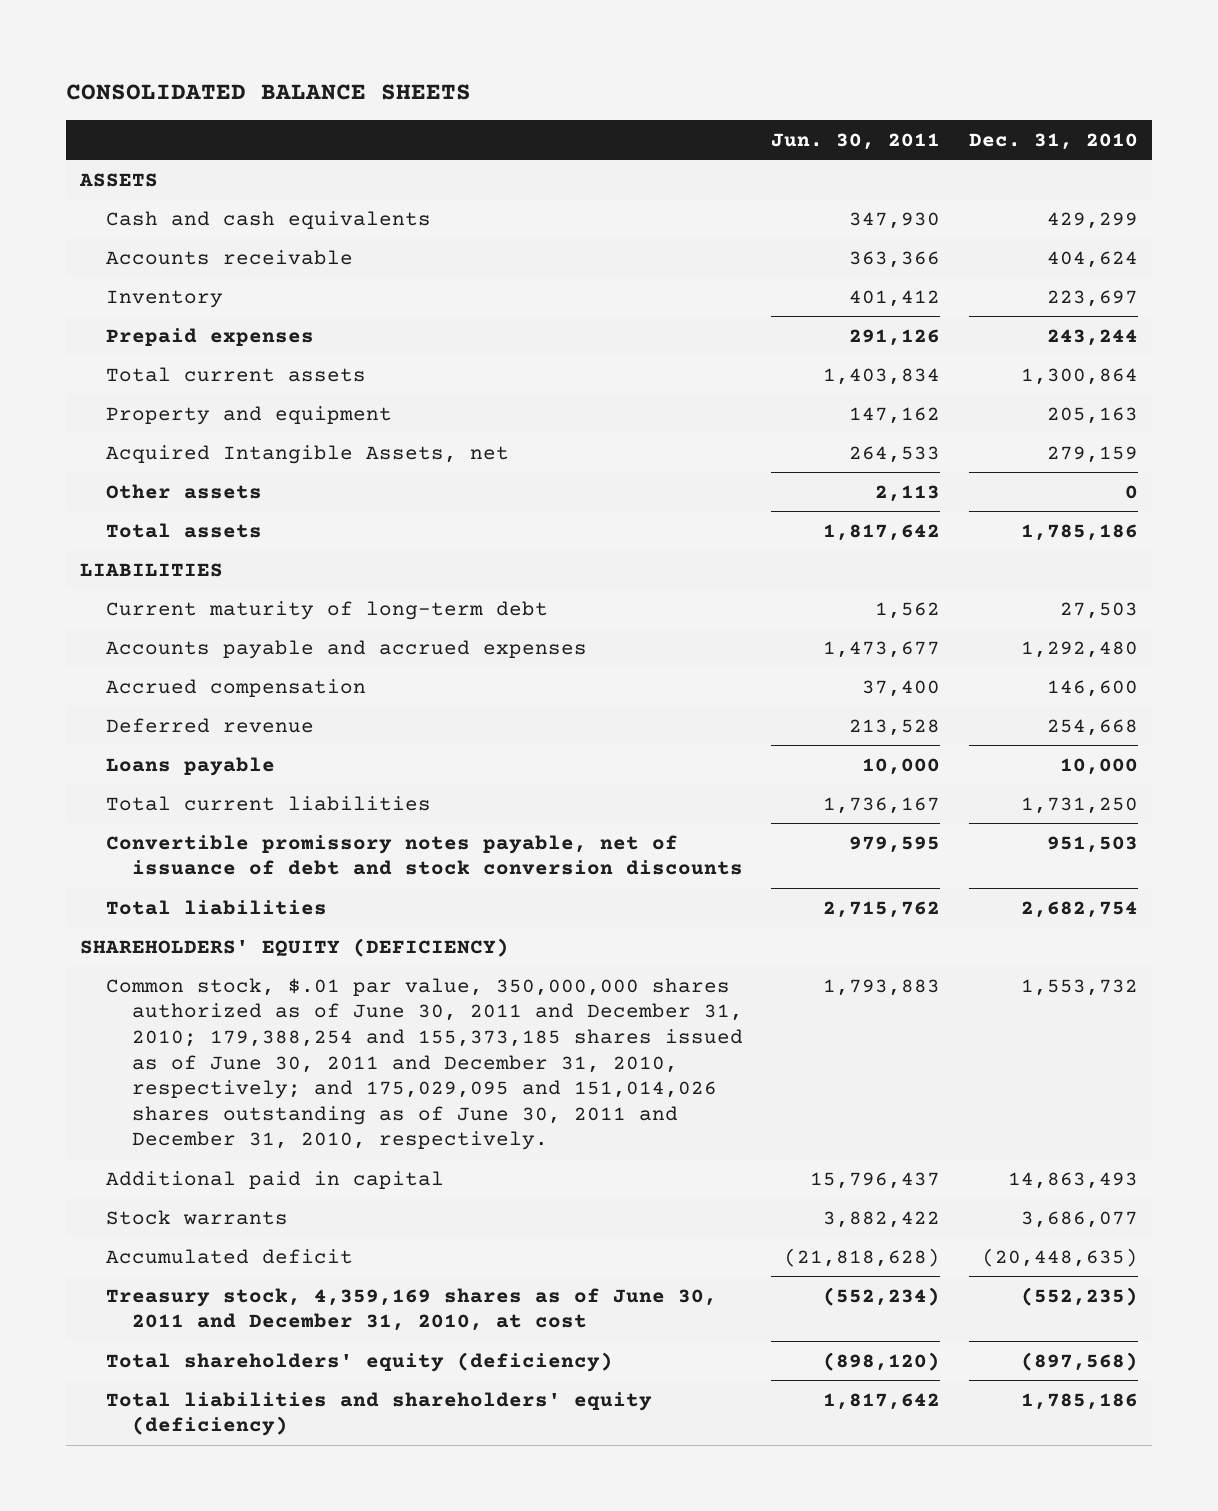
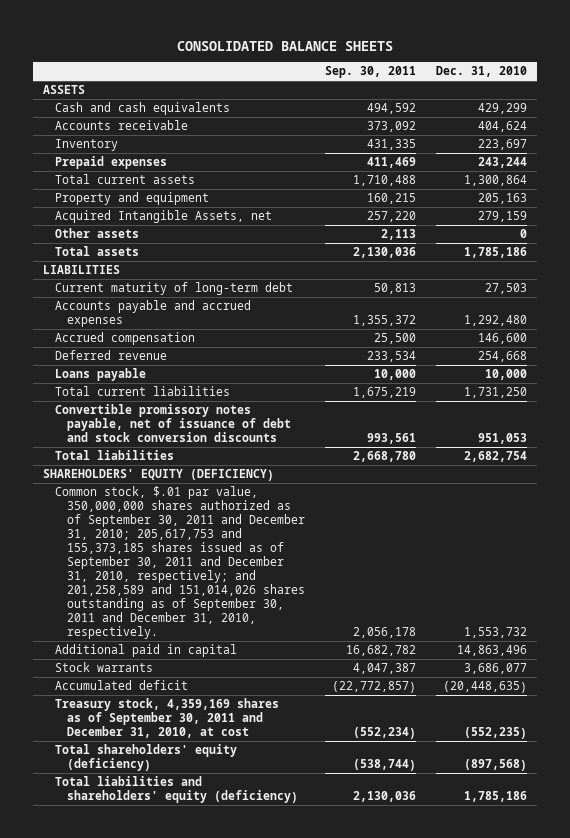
[771,132,941,150] Jun. 30, 2011 -> none
none -> [324,66,416,79] Sep. 30, 2011
[1046,835,1138,853] 951,503 -> [477,433,527,445] 951,053
[105,977,743,1151] Common stock, $.01 par value, 350,000,000 shares authorized as of June 30, 2011 and December 31, 2010; 179,388,254 and 155,373,185 shares issued as of June 30, 2011 and December 31, 2010, respectively; and 175,029,095 and 151,014,026 shares outstanding as of June 30, 2011 and December 31, 2010, respectively. -> [54,486,305,640] Common stock, $.01 par value, 350,000,000 shares authorized as of September 30, 2011 and December 31, 2010; 205,617,753 and 155,373,185 shares issued as of September 30, 2011 and December 31, 2010, respectively; and 201,258,589 and 151,014,026 shares outstanding as of September 30, 2011 and December 31, 2010, respectively.
[1007,1171,1138,1189] 14,863,493 -> [456,645,527,657] 14,863,496
[105,1287,717,1332] Treasury stock, 4,359,169 shares as of June 30, 2011 and December 31, 2010, at cost -> [54,698,279,739] Treasury stock, 4,359,169 shares as of September 30, 2011 and December 31, 2010, at cost

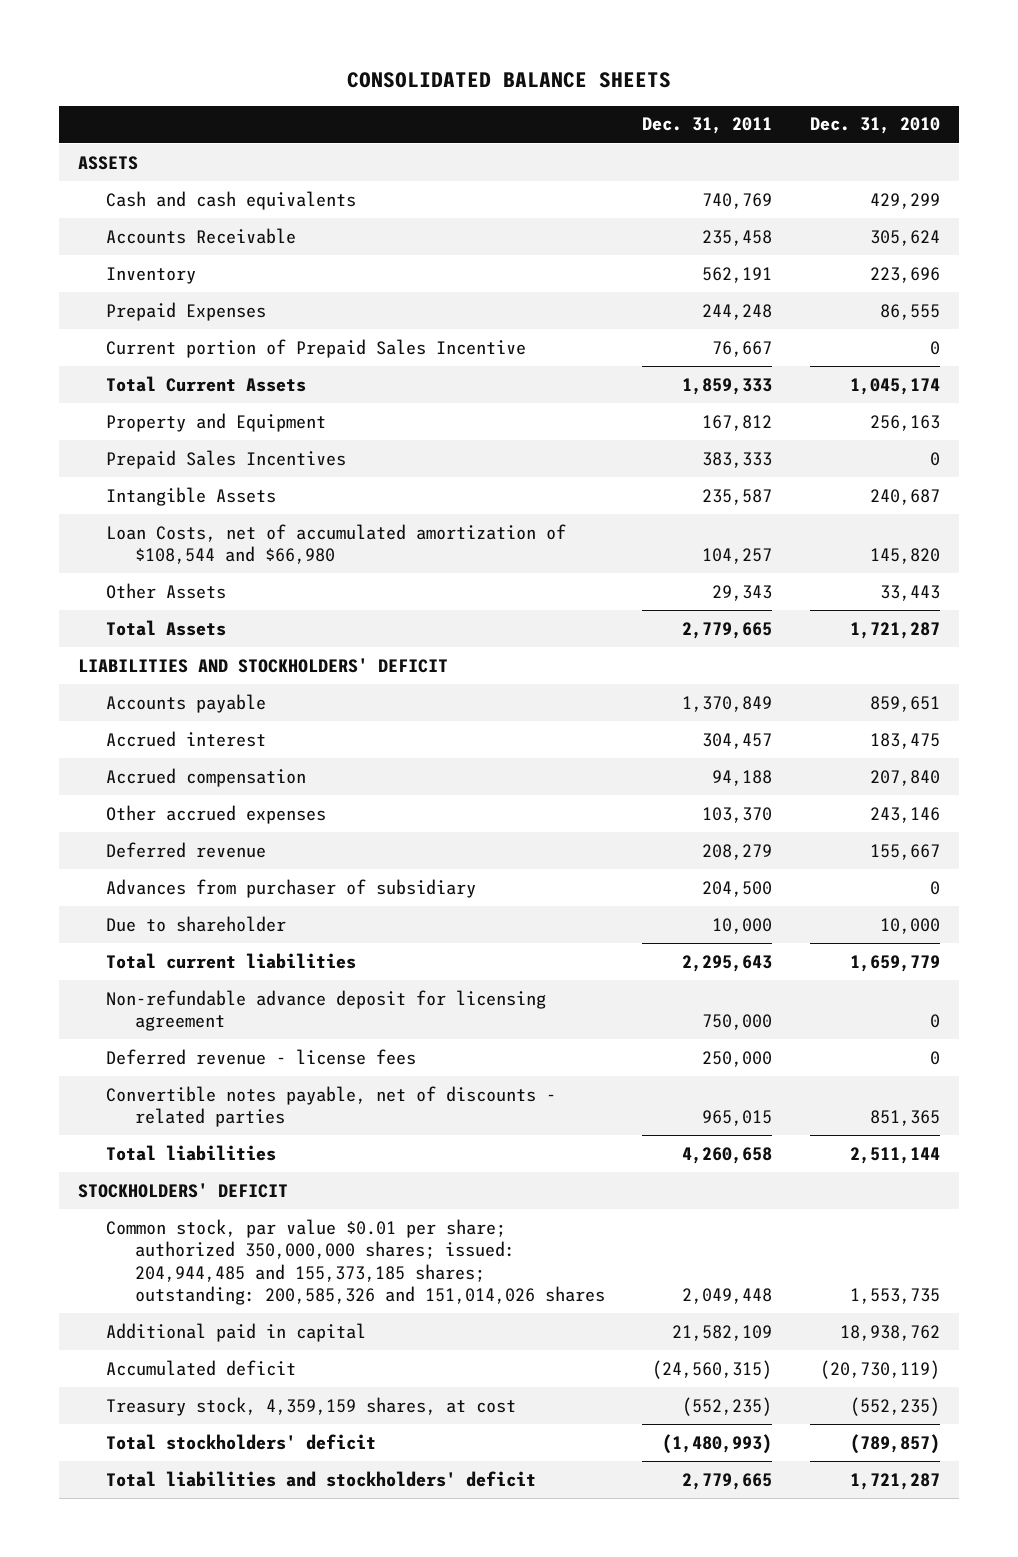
[324,66,416,79] Sep. 30, 2011 -> none
none -> [642,117,773,135] Dec. 31, 2011
[42,265,120,275] LIABILITIES -> none
[54,282,293,296] Current maturity of long-term debt -> none
[54,300,251,328] Accounts payable and accrued expenses -> none
[54,368,146,382] Loans payable -> none
[54,662,153,673] Stock warrants -> none
[54,744,237,772] Total shareholders' equity (deficiency) -> none
[54,120,188,131] Accounts receivable -> [106,227,297,244] Accounts Receivable
[477,121,527,133] 404,624 -> [869,229,940,246] 305,624
[477,139,527,151] 223,697 -> [869,266,940,283] 223,696
[54,156,167,170] Prepaid expenses -> [106,301,267,321] Prepaid Expenses
[477,157,527,169] 243,244 -> [879,303,940,320] 86,555
none -> [106,338,527,358] Current portion of Prepaid Sales Incentive
[54,174,195,185] Total current assets -> [106,375,307,392] Total Current Assets
[463,175,527,187] 1,300,864 -> [849,377,940,395] 1,045,174
[54,192,209,206] Property and equipment -> [106,412,327,432] Property and Equipment
[477,193,527,205] 205,163 -> [869,414,940,431] 256,163
none -> [106,449,347,469] Prepaid Sales Incentives
[54,210,272,224] Acquired Intangible Assets, net -> [106,486,277,506] Intangible Assets
[477,211,527,223] 279,159 -> [869,488,940,505] 240,687
none -> [106,523,567,565] Loan Costs, net of accumulated amortization of $108,544 and $66,980
[54,228,139,239] Other assets -> [106,582,227,599] Other Assets
[519,229,527,239] 0 -> [879,584,940,601] 33,443
[54,246,139,257] Total assets -> [106,619,227,636] Total Assets
[463,247,527,259] 1,785,186 -> [849,621,940,639] 1,721,287
none -> [77,657,448,673] LIABILITIES AND STOCKHOLDERS' DEFICIT
none -> [106,693,267,713] Accounts payable
none -> [106,730,267,747] Accrued interest
[477,333,527,345] 146,600 -> [869,769,940,786] 207,840
none -> [106,804,327,824] Other accrued expenses
[477,351,527,363] 254,668 -> [869,843,940,860] 155,667
none -> [106,878,477,898] Advances from purchaser of subsidiary
none -> [106,915,287,932] Due to shareholder
[463,387,527,399] 1,731,250 -> [849,954,940,972] 1,659,779
none -> [106,989,547,1032] Non-refundable advance deposit for licensing agreement
none -> [106,1048,417,1065] Deferred revenue - license fees
[54,404,291,443] Convertible promissory notes payable, net of issuance of debt and stock conversion discounts -> [106,1085,557,1128] Convertible notes payable, net of discounts - related parties
[477,433,527,445] 951,053 -> [869,1110,940,1127] 851,365
[463,451,527,463] 2,682,754 -> [849,1146,940,1164] 2,511,144
[42,469,274,482] SHAREHOLDERS' EQUITY (DEFICIENCY) -> [77,1182,288,1198] STOCKHOLDERS' DEFICIT
[54,486,305,640] Common stock, $.01 par value, 350,000,000 shares authorized as of September 30, 2011 and December 31, 2010; 205,617,753 and 155,373,185 shares issued as of September 30, 2011 and December 31, 2010, respectively; and 201,258,589 and 151,014,026 shares outstanding as of September 30, 2011 and December 31, 2010, respectively. -> [106,1218,605,1306] Common stock, par value $0.01 per share; authorized 350,000,000 shares; issued: 204,944,485 and 155,373,185 shares; outstanding: 200,585,326 and 151,014,026 shares
[463,627,527,639] 1,553,732 -> [849,1288,940,1305] 1,553,735
[456,645,527,657] 14,863,496 -> [839,1324,940,1341] 18,938,762
[442,681,527,694] (20,448,635) -> [819,1359,940,1379] (20,730,119)
[54,698,279,739] Treasury stock, 4,359,169 shares as of September 30, 2011 and December 31, 2010, at cost -> [106,1396,517,1416] Treasury stock, 4,359,159 shares, at cost
none -> [106,1433,377,1450] Total stockholders' deficit
[54,776,298,804] Total liabilities and shareholders' equity (deficiency) -> [106,1470,537,1487] Total liabilities and stockholders' deficit
[463,791,527,803] 1,785,186 -> [849,1472,940,1490] 1,721,287

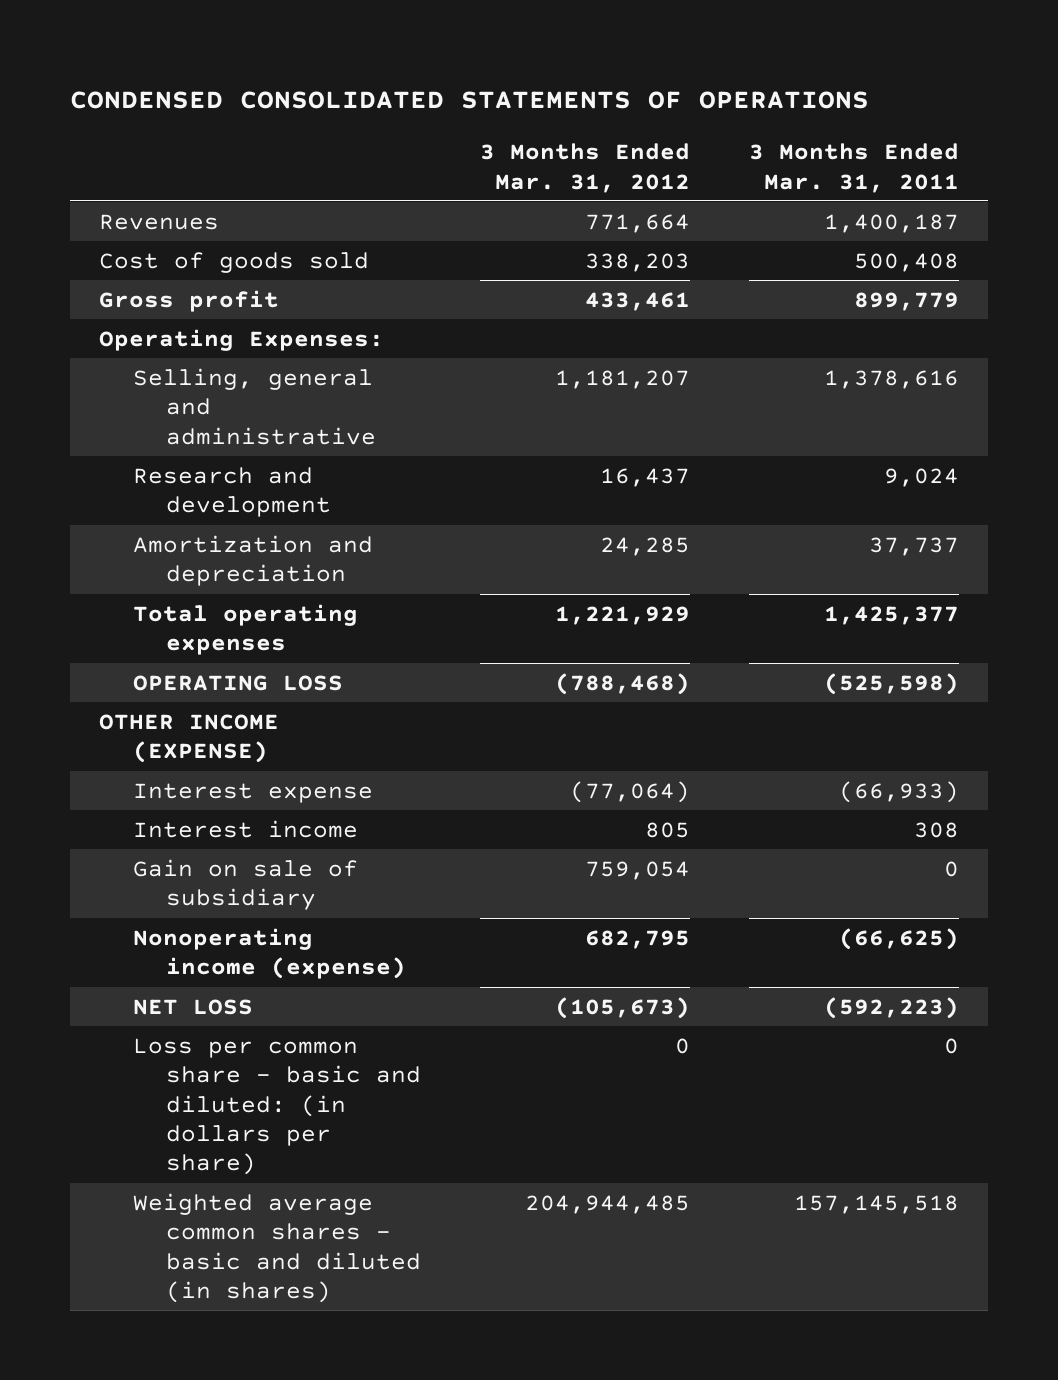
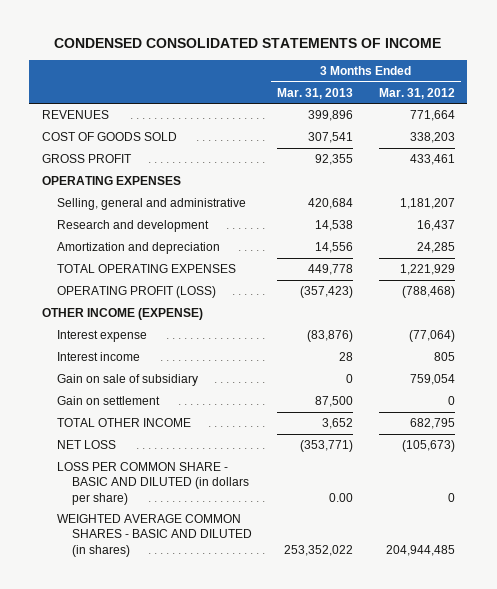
[69,90,869,109] CONDENSED CONSOLIDATED STATEMENTS OF OPERATIONS -> [54,37,442,48] CONDENSED CONSOLIDATED STATEMENTS OF INCOME
[748,143,959,193] 3 Months Ended Mar. 31, 2011 -> none
none -> [277,87,354,99] Mar. 31, 2013
[99,213,220,230] Revenues -> [42,109,110,119] REVENUES
[99,251,370,273] Cost of goods sold -> [42,131,178,141] COST OF GOODS SOLD
[99,289,280,312] Gross profit -> [42,153,133,163] GROSS PROFIT
[99,328,385,351] Operating Expenses: -> [42,175,182,185] OPERATING EXPENSES
[132,603,358,656] Total operating expenses -> [57,263,237,273] TOTAL OPERATING EXPENSES
[132,674,343,691] OPERATING LOSS -> [57,285,217,298] OPERATING PROFIT (LOSS)
none -> [57,395,161,405] Gain on settlement
[132,927,407,980] Nonoperating income (expense) -> [57,417,192,427] TOTAL OTHER INCOME
[132,1037,422,1176] Loss per common share - basic and diluted: (in dollars per share) -> [57,461,250,505] LOSS PER COMMON SHARE - BASIC AND DILUTED (in dollars per share)
[132,1192,422,1304] Weighted average common shares - basic and diluted (in shares) -> [57,513,253,557] WEIGHTED AVERAGE COMMON SHARES - BASIC AND DILUTED (in shares)

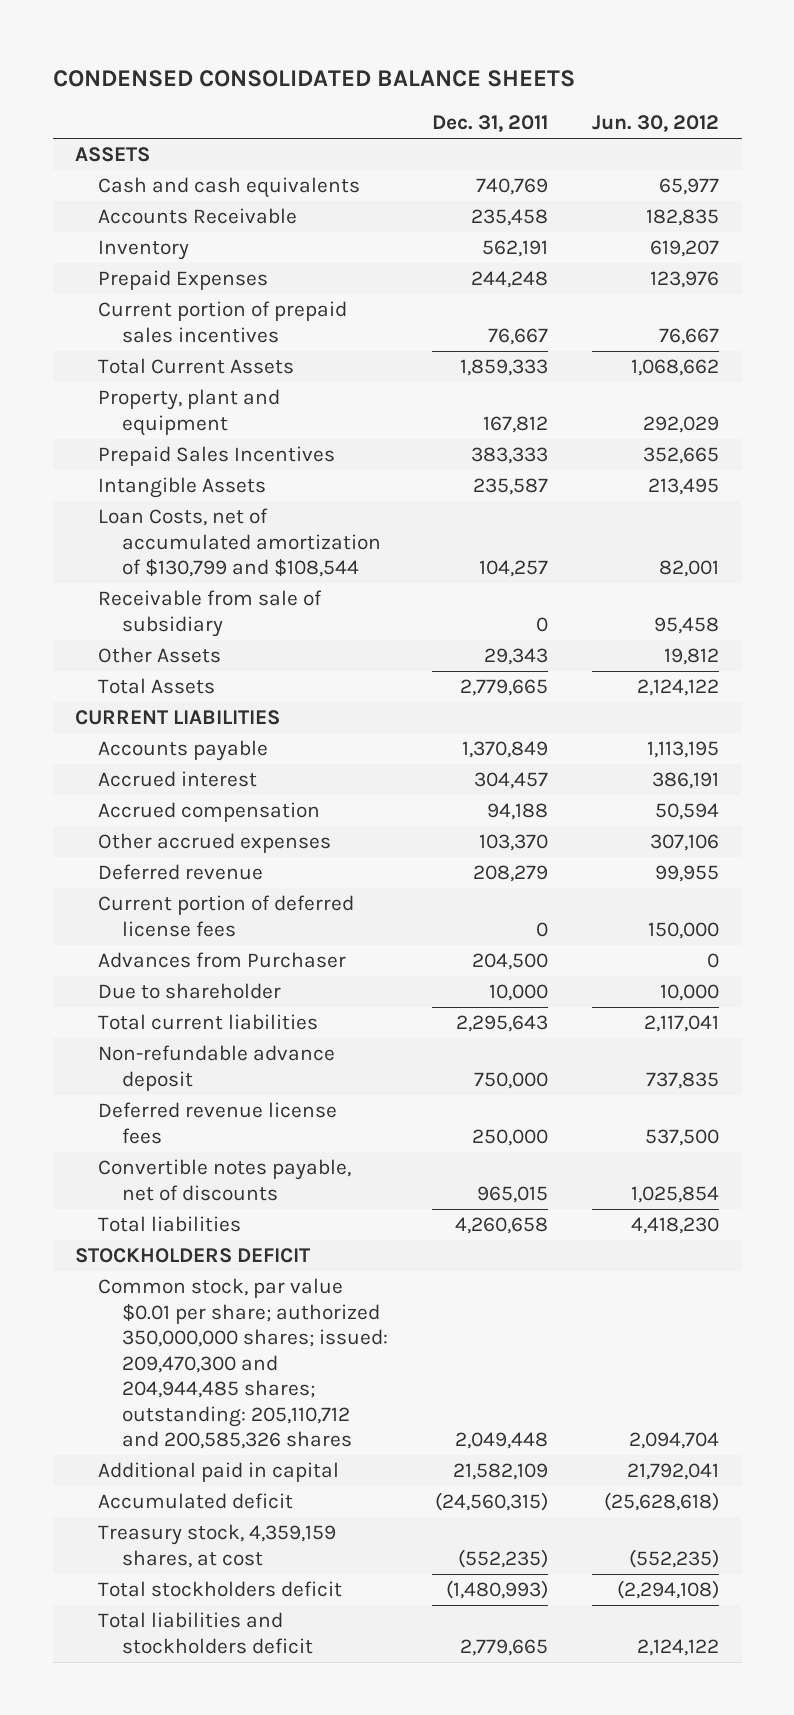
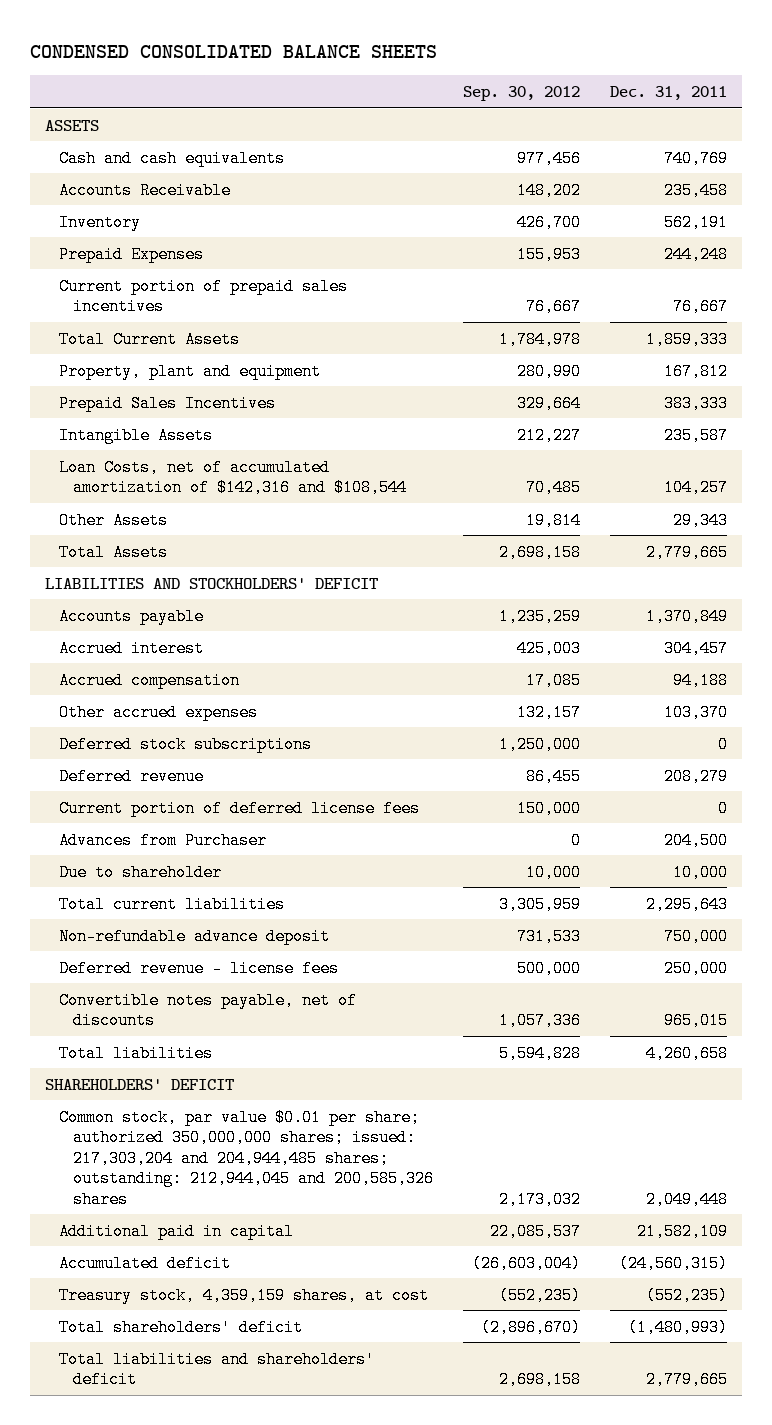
[592,115,720,133] Jun. 30, 2012 -> none
none -> [463,86,581,102] Sep. 30, 2012
[98,590,323,637] Receivable from sale of subsidiary -> none
[98,508,381,578] Loan Costs, net of accumulated amortization of $130,799 and $108,544 -> [59,458,408,497] Loan Costs, net of accumulated amortization of $142,316 and $108,544
[75,710,281,726] CURRENT LIABILITIES -> [45,577,379,589] LIABILITIES AND STOCKHOLDERS' DEFICIT
none -> [59,735,313,753] Deferred stock subscriptions
[98,1102,338,1144] Deferred revenue license fees -> [59,959,340,977] Deferred revenue - license fees
[75,1248,312,1264] STOCKHOLDERS DEFICIT -> [45,1078,235,1090] SHAREHOLDERS' DEFICIT
[98,1278,388,1450] Common stock, par value $0.01 per share; authorized 350,000,000 shares; issued: 209,470,300 and 204,944,485 shares; outstanding: 205,110,712 and 200,585,326 shares -> [59,1108,435,1208] Common stock, par value $0.01 per share; authorized 350,000,000 shares; issued: 217,303,204 and 204,944,485 shares; outstanding: 212,944,045 and 200,585,326 shares
[98,1581,343,1598] Total stockholders deficit -> [59,1318,304,1336] Total shareholders' deficit
[98,1612,313,1654] Total liabilities and stockholders deficit -> [59,1350,376,1389] Total liabilities and shareholders' deficit

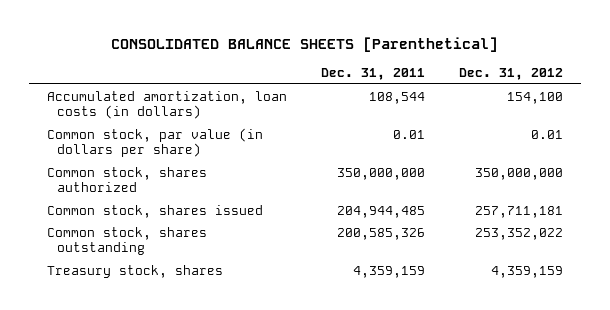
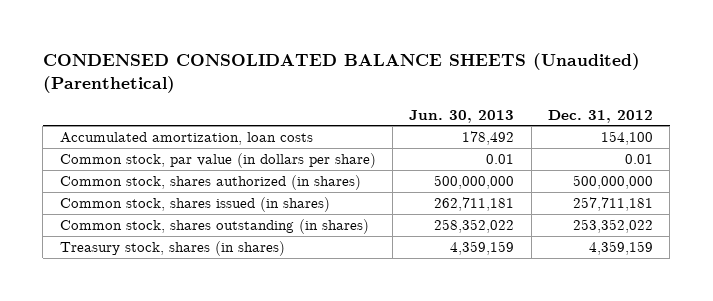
[111,37,499,53] CONSOLIDATED BALANCE SHEETS [Parenthetical] -> [42,52,640,93] CONDENSED CONSOLIDATED BALANCE SHEETS (Unaudited) (Parenthetical)
[321,68,426,81] Dec. 31, 2011 -> none
none -> [409,109,515,123] Jun. 30, 2013
[46,90,287,120] Accumulated amortization, loan costs (in dollars) -> [59,132,313,146] Accumulated amortization, loan costs
[46,166,207,193] Common stock, shares authorized -> [59,175,361,191] Common stock, shares authorized (in shares)
[475,167,564,180] 350,000,000 -> [573,175,654,190] 500,000,000
[46,204,263,218] Common stock, shares issued -> [59,197,330,213] Common stock, shares issued (in shares)
[46,226,207,256] Common stock, shares outstanding -> [59,219,369,235] Common stock, shares outstanding (in shares)
[46,264,223,278] Treasury stock, shares -> [59,241,285,257] Treasury stock, shares (in shares)

